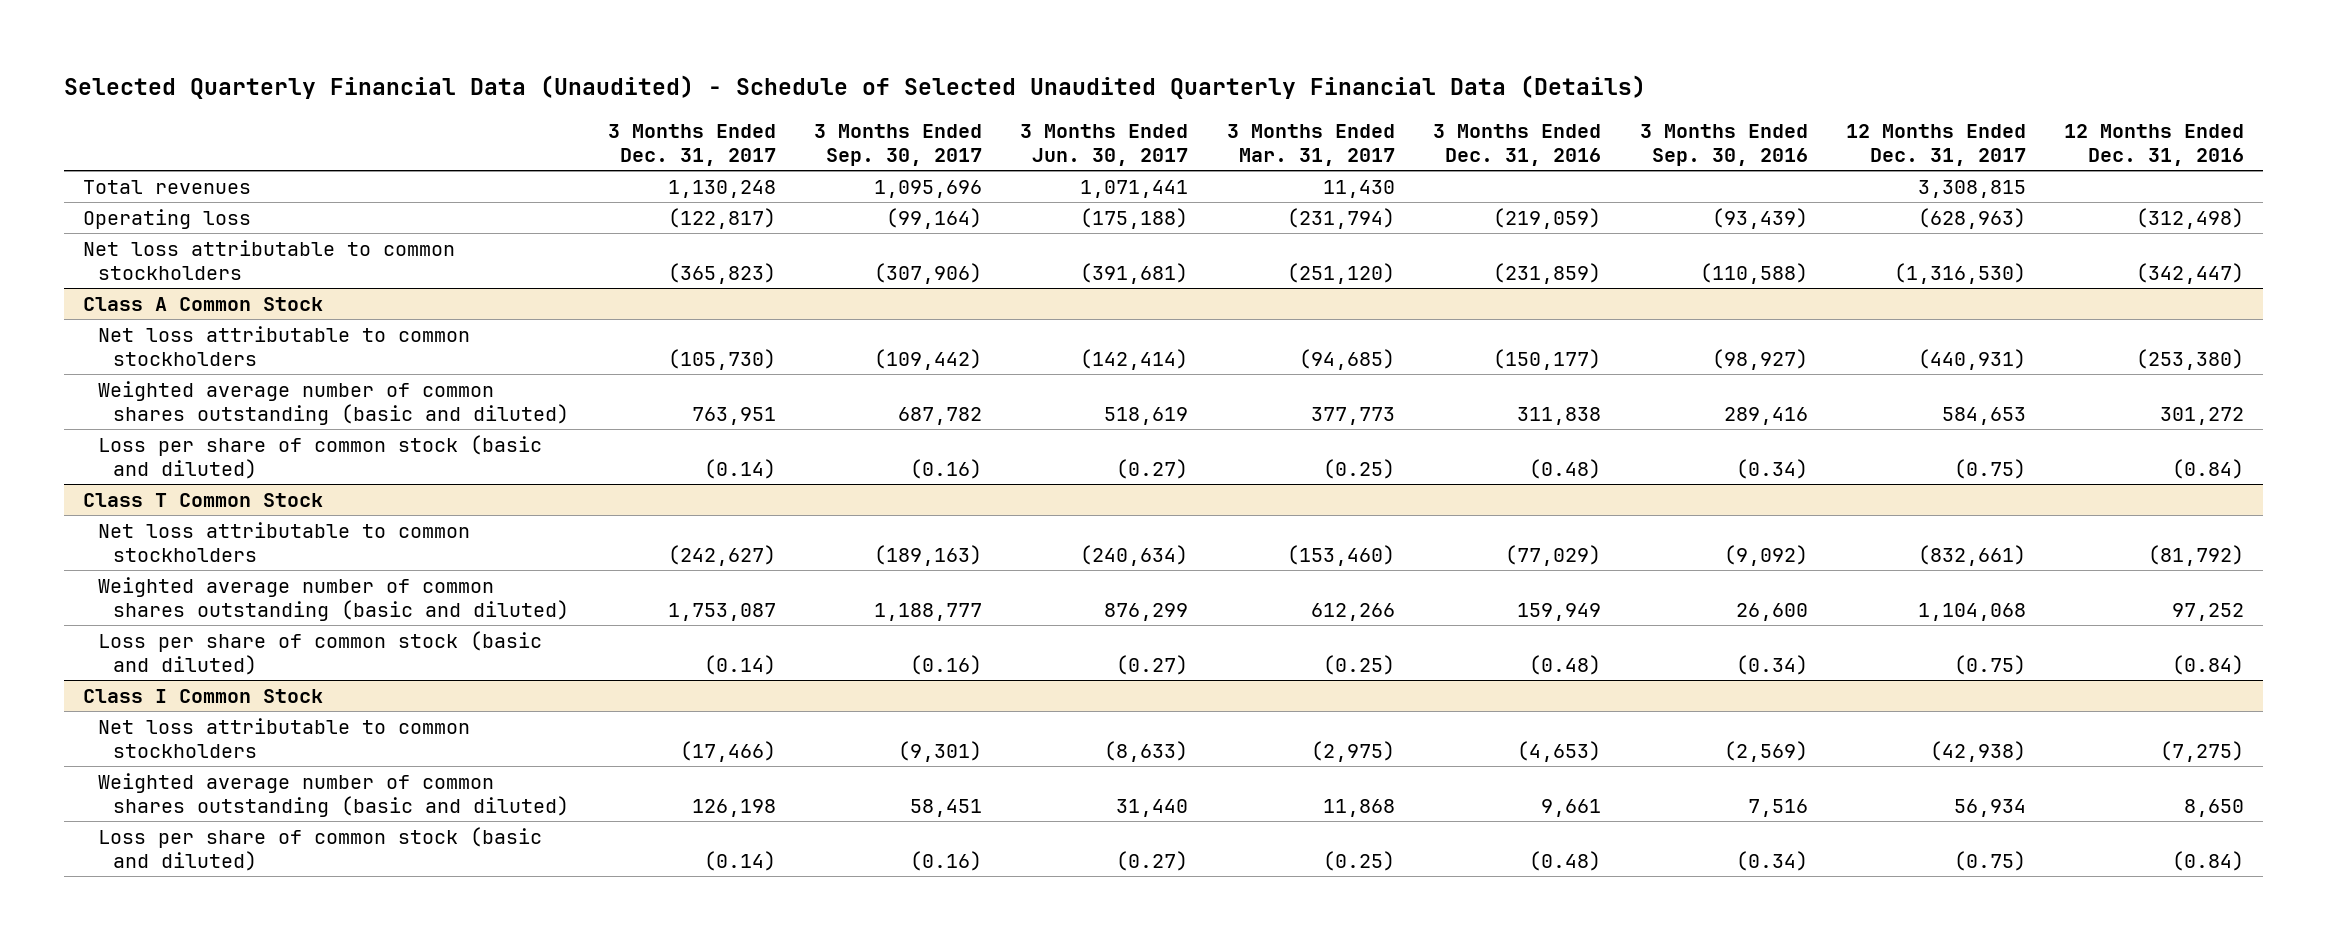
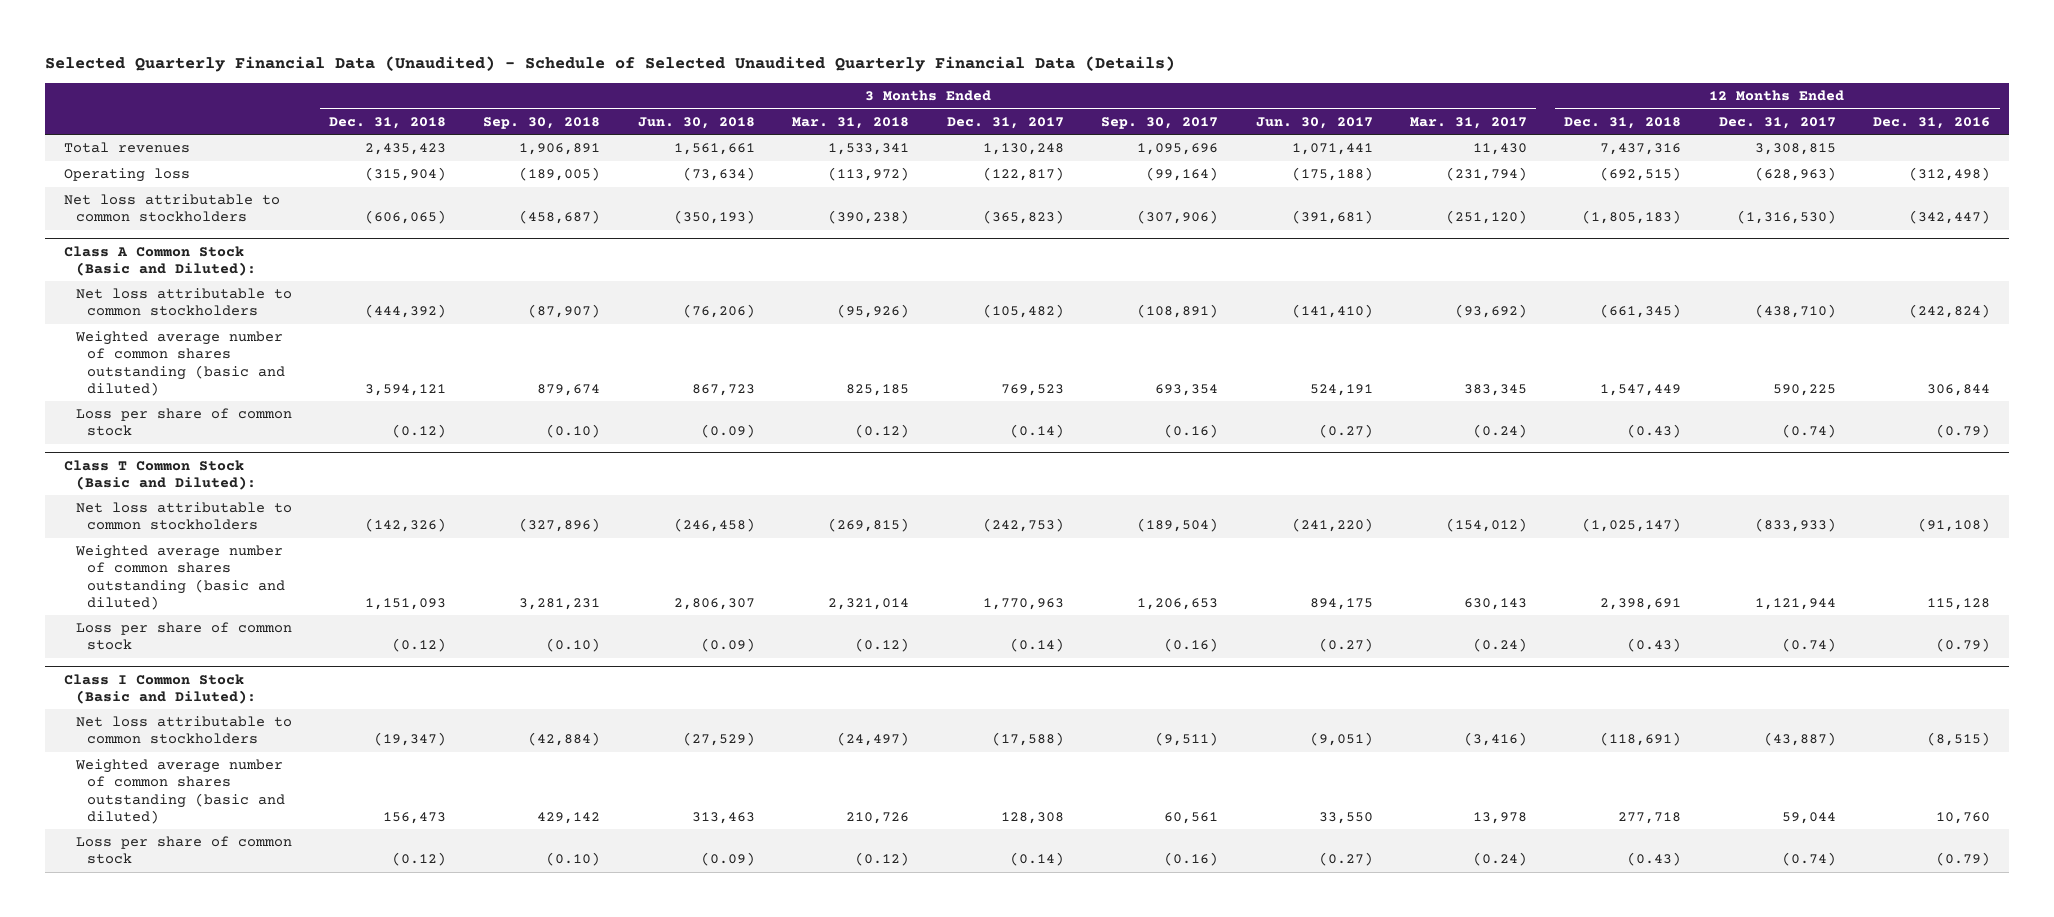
[1433,124,1602,166] 3 Months Ended Dec. 31, 2016 -> none
[1639,124,1808,166] 3 Months Ended Sep. 30, 2016 -> none
none -> [329,117,447,130] Dec. 31, 2018
none -> [483,117,601,130] Sep. 30, 2018
none -> [637,117,755,130] Jun. 30, 2018
none -> [792,117,910,130] Mar. 31, 2018
none -> [1564,117,1682,130] Dec. 31, 2018
[83,297,324,312] Class A Common Stock -> [64,245,256,277] Class A Common Stock (Basic and Diluted):
[667,348,776,370] (105,730) -> [982,304,1064,319] (105,482)
[873,348,982,370] (109,442) -> [1137,304,1219,319] (108,891)
[1080,348,1189,370] (142,414) -> [1291,304,1373,319] (141,410)
[1298,348,1395,370] (94,685) -> [1455,304,1528,319] (93,692)
[1917,348,2026,370] (440,931) -> [1754,304,1836,319] (438,710)
[2136,348,2245,370] (253,380) -> [1909,304,1991,319] (242,824)
[691,406,776,425] 763,951 -> [1000,383,1064,396] 769,523
[897,406,982,425] 687,782 -> [1155,383,1219,396] 693,354
[1104,406,1189,425] 518,619 -> [1309,383,1373,396] 524,191
[1310,406,1395,425] 377,773 -> [1464,383,1528,396] 383,345
[1941,406,2026,425] 584,653 -> [1772,383,1836,396] 590,225
[2160,406,2245,425] 301,272 -> [1927,383,1991,396] 306,844
[98,435,543,479] Loss per share of common stock (basic and diluted) -> [75,408,292,437] Loss per share of common stock
[1322,458,1395,479] (0.25) -> [1473,424,1528,439] (0.24)
[1953,458,2026,479] (0.75) -> [1781,424,1836,439] (0.74)
[2172,458,2245,479] (0.84) -> [1936,424,1991,439] (0.79)
[83,493,324,508] Class T Common Stock -> [64,459,256,491] Class T Common Stock (Basic and Diluted):
[667,544,776,566] (242,627) -> [982,518,1064,533] (242,753)
[873,544,982,566] (189,163) -> [1137,518,1219,533] (189,504)
[1080,544,1189,566] (240,634) -> [1291,518,1373,533] (241,220)
[1286,544,1395,566] (153,460) -> [1446,518,1528,533] (154,012)
[1917,544,2026,566] (832,661) -> [1754,518,1836,533] (833,933)
[2148,544,2245,566] (81,792) -> [1918,518,1991,533] (91,108)
[667,602,776,621] 1,753,087 -> [982,597,1064,610] 1,770,963
[873,602,982,621] 1,188,777 -> [1137,597,1219,610] 1,206,653
[1104,602,1189,621] 876,299 -> [1309,597,1373,610] 894,175
[1310,602,1395,621] 612,266 -> [1464,597,1528,610] 630,143
[1917,602,2026,621] 1,104,068 -> [1754,597,1836,610] 1,121,944
[2172,602,2245,621] 97,252 -> [1927,597,1991,610] 115,128
[98,631,543,675] Loss per share of common stock (basic and diluted) -> [75,622,292,651] Loss per share of common stock
[1322,654,1395,675] (0.25) -> [1473,638,1528,653] (0.24)
[1953,654,2026,675] (0.75) -> [1781,638,1836,653] (0.74)
[2172,654,2245,675] (0.84) -> [1936,638,1991,653] (0.79)
[83,689,324,704] Class I Common Stock -> [64,673,256,705] Class I Common Stock (Basic and Diluted):
[679,740,776,762] (17,466) -> [991,732,1064,747] (17,588)
[897,740,982,762] (9,301) -> [1155,732,1219,747] (9,511)
[1104,740,1189,762] (8,633) -> [1309,732,1373,747] (9,051)
[1310,740,1395,762] (2,975) -> [1464,732,1528,747] (3,416)
[1929,740,2026,762] (42,938) -> [1763,732,1836,747] (43,887)
[2160,740,2245,762] (7,275) -> [1927,732,1991,747] (8,515)
[691,798,776,817] 126,198 -> [1000,811,1064,824] 128,308
[909,798,982,817] 58,451 -> [1164,811,1219,824] 60,561
[1116,798,1189,817] 31,440 -> [1318,811,1373,824] 33,550
[1322,798,1395,817] 11,868 -> [1473,811,1528,824] 13,978
[1953,798,2026,817] 56,934 -> [1781,811,1836,824] 59,044
[2184,798,2245,817] 8,650 -> [1936,811,1991,824] 10,760
[98,827,543,871] Loss per share of common stock (basic and diluted) -> [75,836,292,865] Loss per share of common stock
[1322,850,1395,871] (0.25) -> [1473,852,1528,867] (0.24)
[1953,850,2026,871] (0.75) -> [1781,852,1836,867] (0.74)
[2172,850,2245,871] (0.84) -> [1936,852,1991,867] (0.79)

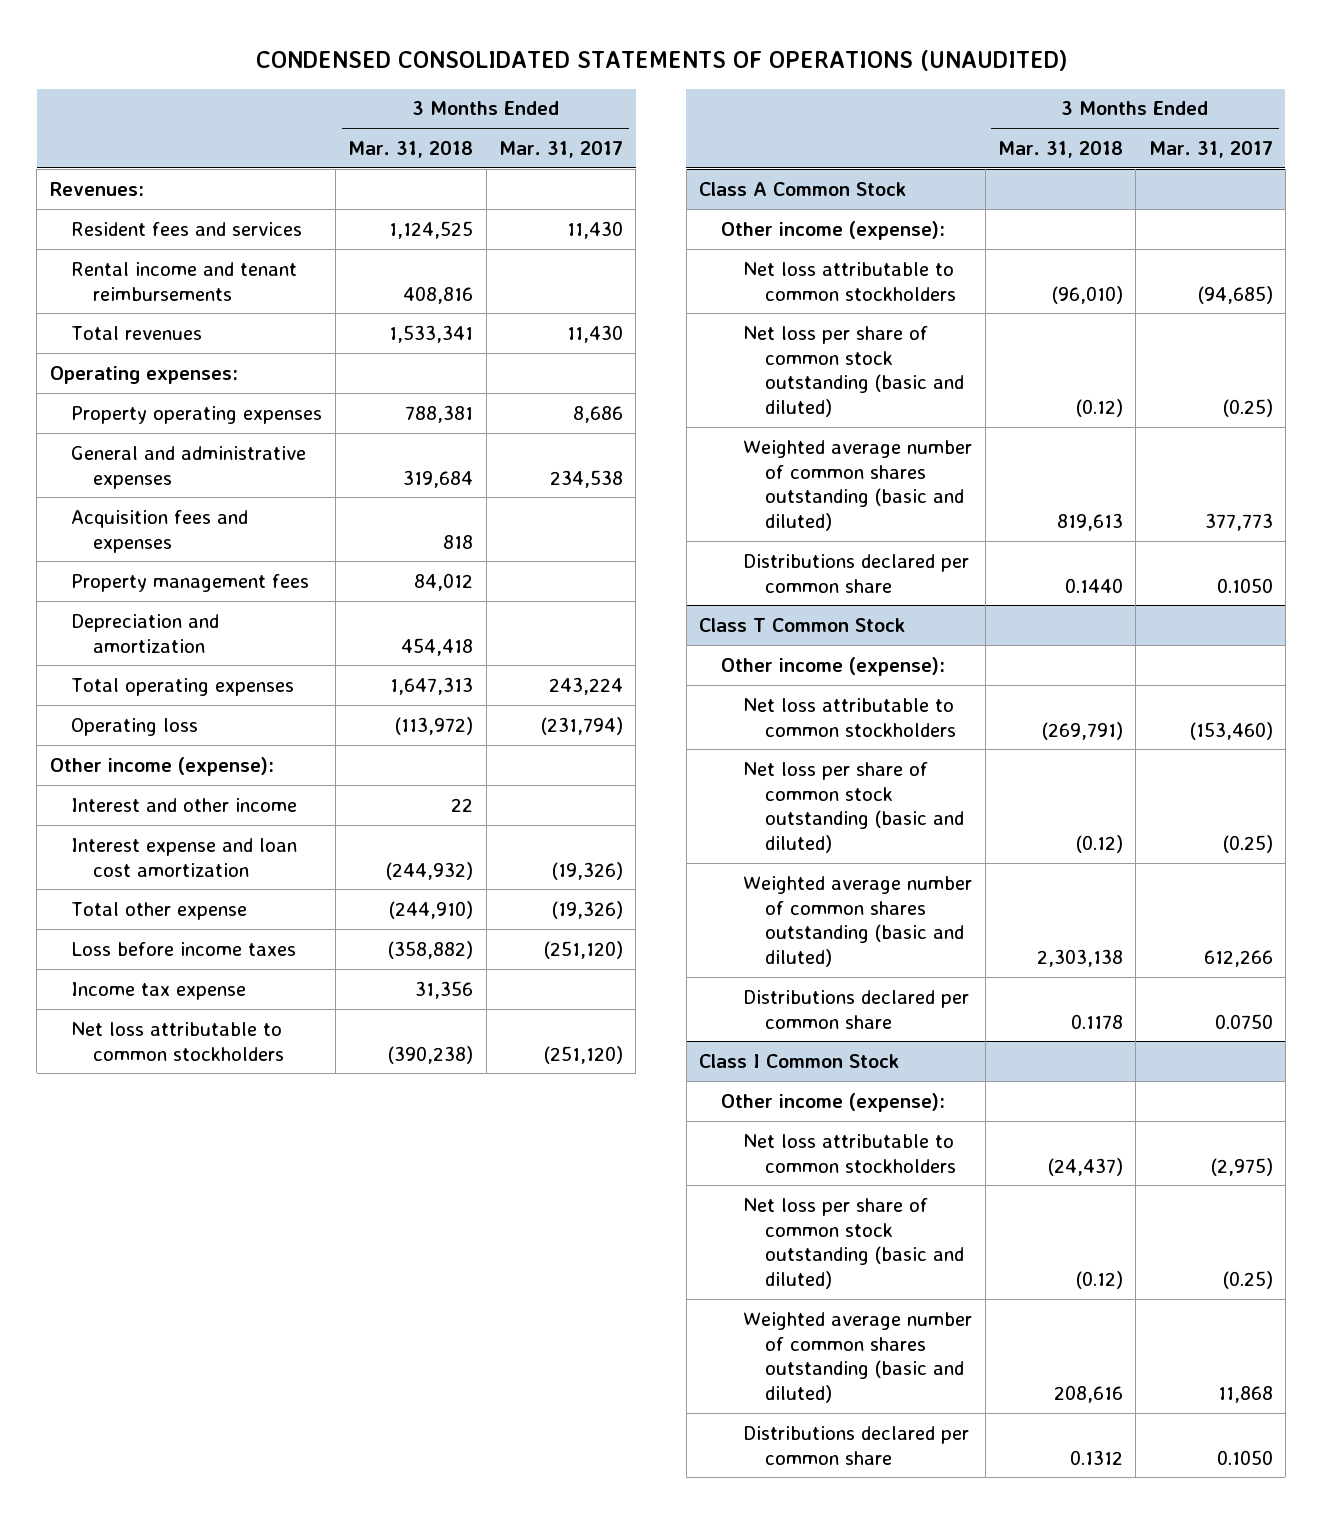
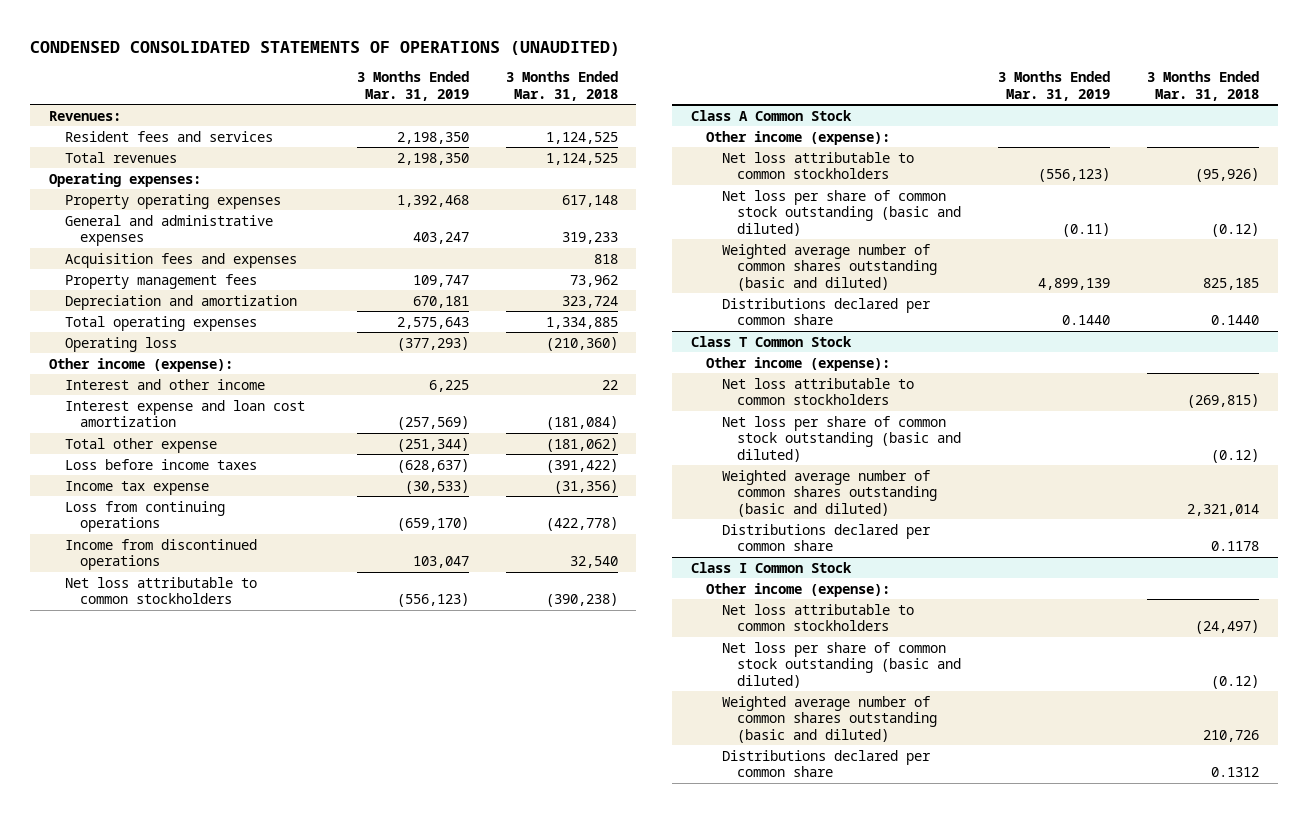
[498,140,623,158] Mar. 31, 2017 -> none
none -> [356,71,469,102] 3 Months Ended Mar. 31, 2019
[71,261,298,301] Rental income and tenant reimbursements -> none
[389,324,474,343] 1,533,341 -> [545,152,618,165] 1,124,525
[405,404,474,423] 788,381 -> [561,194,618,207] 617,148
[403,469,474,488] 319,684 -> [561,232,618,245] 319,233
[414,572,474,591] 84,012 -> [569,274,618,287] 73,962
[401,637,474,656] 454,418 -> [561,295,618,308] 323,724
[390,676,474,695] 1,647,313 -> [545,316,618,329] 1,334,885
[395,716,474,735] (113,972) -> [545,336,618,351] (210,360)
[386,861,474,880] (244,932) -> [545,416,618,431] (181,084)
[389,900,474,919] (244,910) -> [545,437,618,452] (181,062)
[388,940,474,959] (358,882) -> [545,458,618,473] (391,422)
[415,980,474,999] 31,356 -> [553,479,618,494] (31,356)
none -> [64,500,225,533] Loss from continuing operations
none -> [64,538,257,571] Income from discontinued operations
[1051,285,1123,304] (96,010) -> [1195,168,1260,183] (95,926)
[1056,513,1123,532] 819,613 -> [1203,277,1260,290] 825,185
[1041,721,1123,740] (269,791) -> [1187,394,1260,409] (269,815)
[1036,949,1123,968] 2,303,138 -> [1187,503,1260,516] 2,321,014
[1047,1157,1123,1176] (24,437) -> [1195,620,1260,635] (24,497)
[1053,1385,1123,1404] 208,616 -> [1203,729,1260,742] 210,726

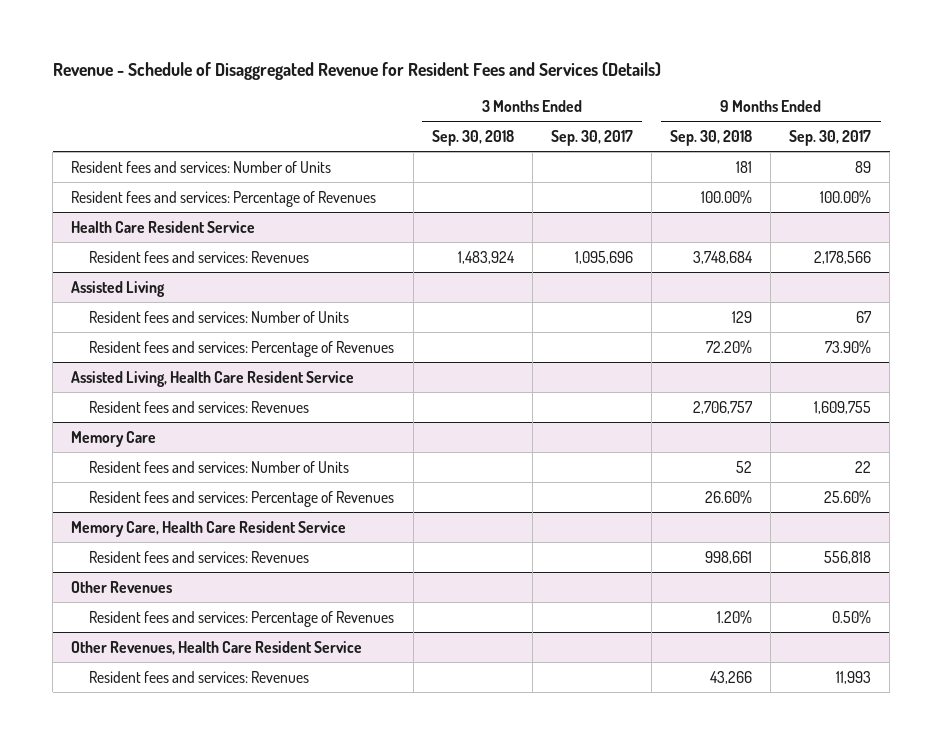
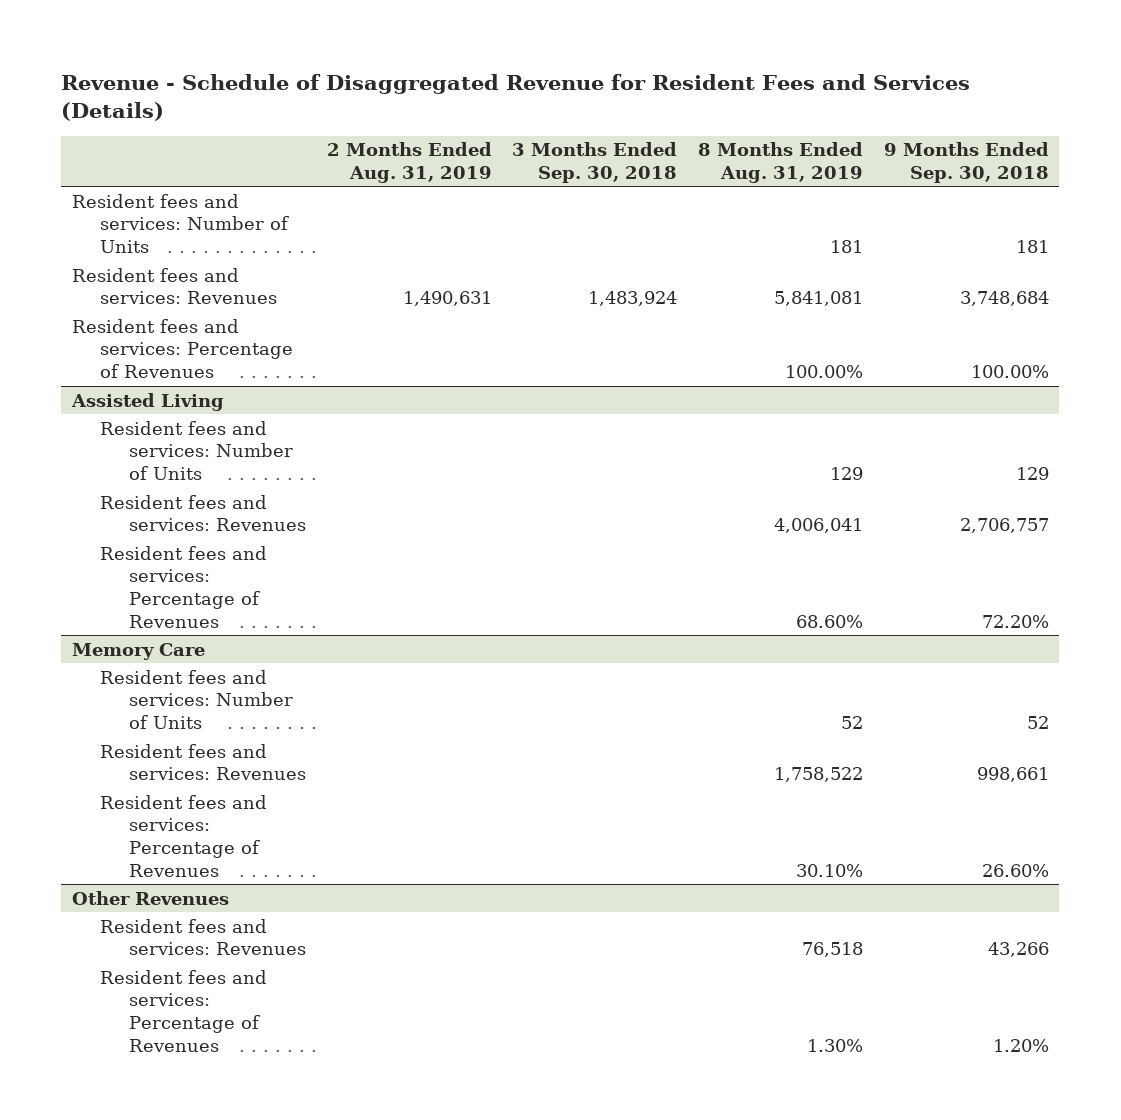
[550,130,633,147] Sep. 30, 2017 -> none
[789,130,872,147] Sep. 30, 2017 -> none
none -> [326,142,492,183] 2 Months Ended Aug. 31, 2019
none -> [698,142,864,183] 8 Months Ended Aug. 31, 2019
[71,220,256,233] Health Care Resident Service -> none
[71,190,377,207] Resident fees and services: Percentage of Revenues -> [71,318,294,379] Resident fees and services: Percentage of Revenues
[71,370,355,387] Assisted Living, Health Care Resident Service -> none
[89,340,395,357] Resident fees and services: Percentage of Revenues -> [100,545,268,628] Resident fees and services: Percentage of Revenues
[71,520,347,537] Memory Care, Health Care Resident Service -> none
[89,490,395,507] Resident fees and services: Percentage of Revenues -> [100,794,268,877] Resident fees and services: Percentage of Revenues
[71,640,363,655] Other Revenues, Health Care Resident Service -> none
[89,610,395,627] Resident fees and services: Percentage of Revenues -> [100,969,268,1052] Resident fees and services: Percentage of Revenues

